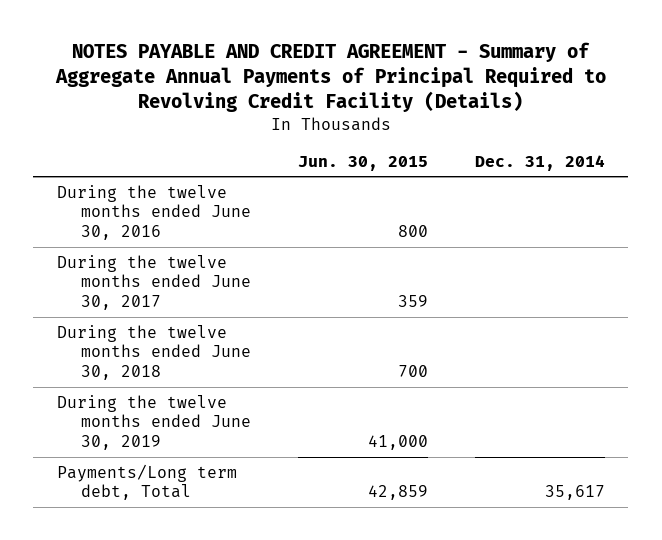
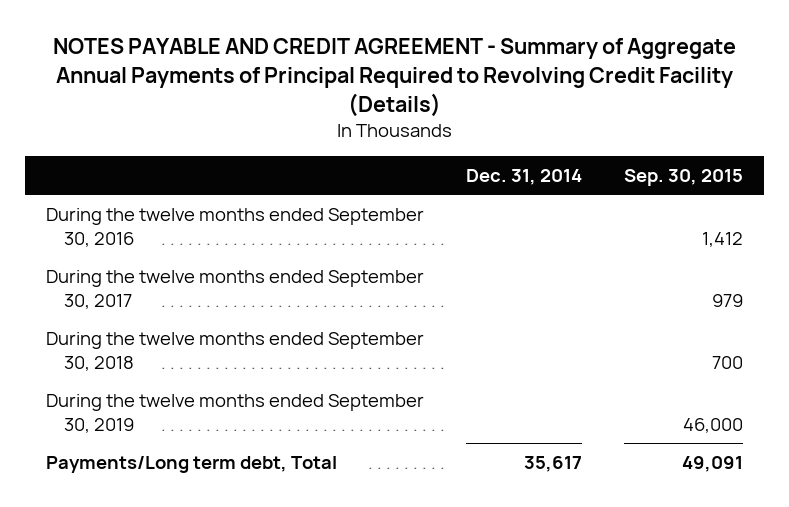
[297,155,428,171] Jun. 30, 2015 -> none
none -> [624,168,744,186] Sep. 30, 2015
[56,184,252,241] During the twelve months ended June 30, 2016 -> [45,208,424,247] During the twelve months ended September 30, 2016
[56,254,252,311] During the twelve months ended June 30, 2017 -> [45,270,424,309] During the twelve months ended September 30, 2017
[56,324,252,381] During the twelve months ended June 30, 2018 -> [45,332,424,371] During the twelve months ended September 30, 2018
[56,394,252,451] During the twelve months ended June 30, 2019 -> [45,394,424,433] During the twelve months ended September 30, 2019

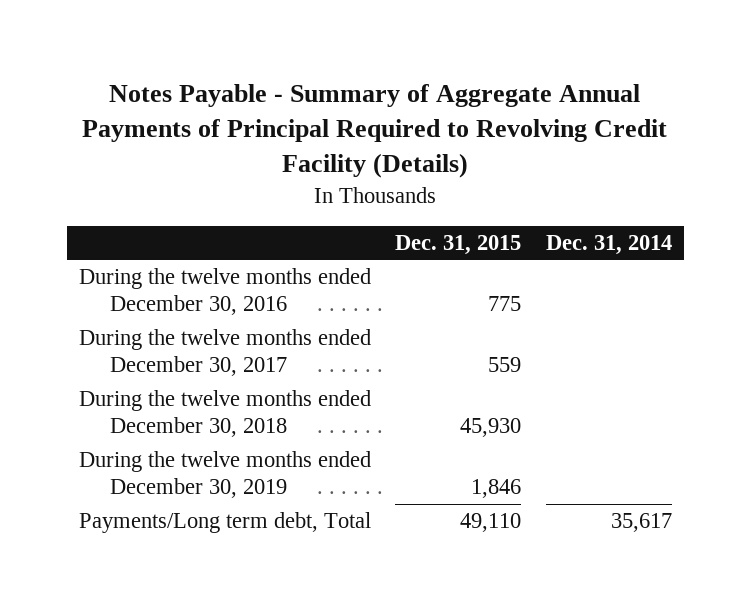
[52,37,736,117] NOTES PAYABLE AND CREDIT AGREEMENT - Summary of Aggregate Annual Payments of Principal Required to Revolving Credit Facility (Details) -> [82,84,668,179] Notes Payable - Summary of Aggregate Annual Payments of Principal Required to Revolving Credit Facility (Details)
[624,168,744,186] Sep. 30, 2015 -> none
none -> [395,234,522,255] Dec. 31, 2015
[45,208,424,247] During the twelve months ended September 30, 2016 -> [79,268,372,316] During the twelve months ended December 30, 2016
[45,270,424,309] During the twelve months ended September 30, 2017 -> [79,329,372,377] During the twelve months ended December 30, 2017
[45,332,424,371] During the twelve months ended September 30, 2018 -> [79,390,372,438] During the twelve months ended December 30, 2018
[45,394,424,433] During the twelve months ended September 30, 2019 -> [79,451,372,499] During the twelve months ended December 30, 2019

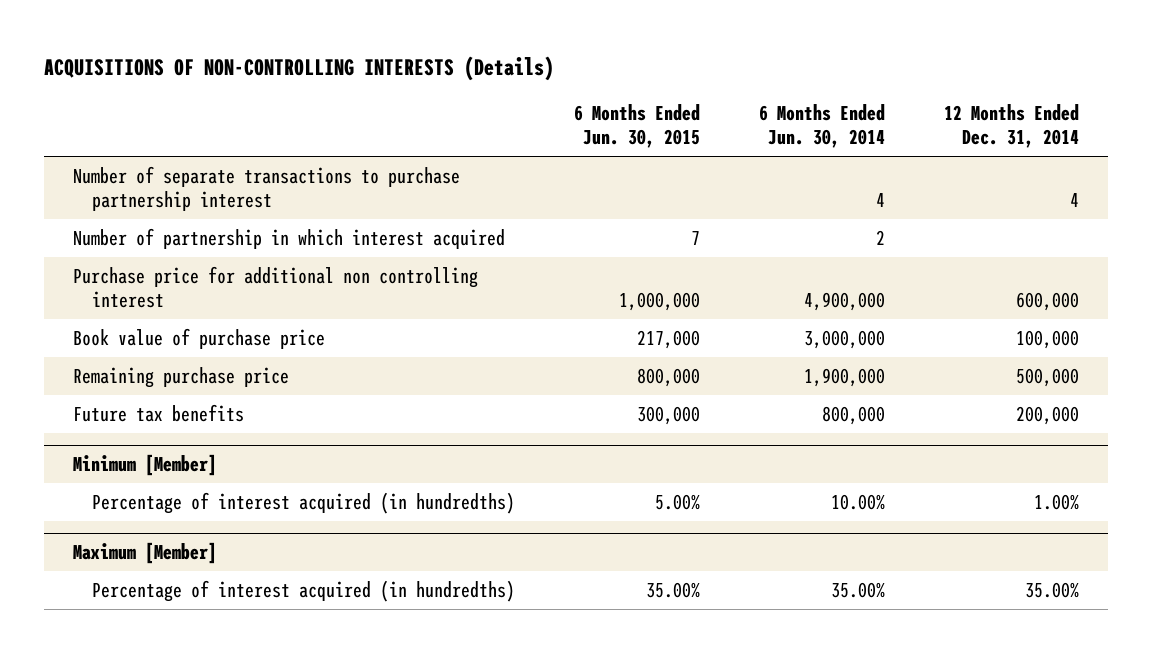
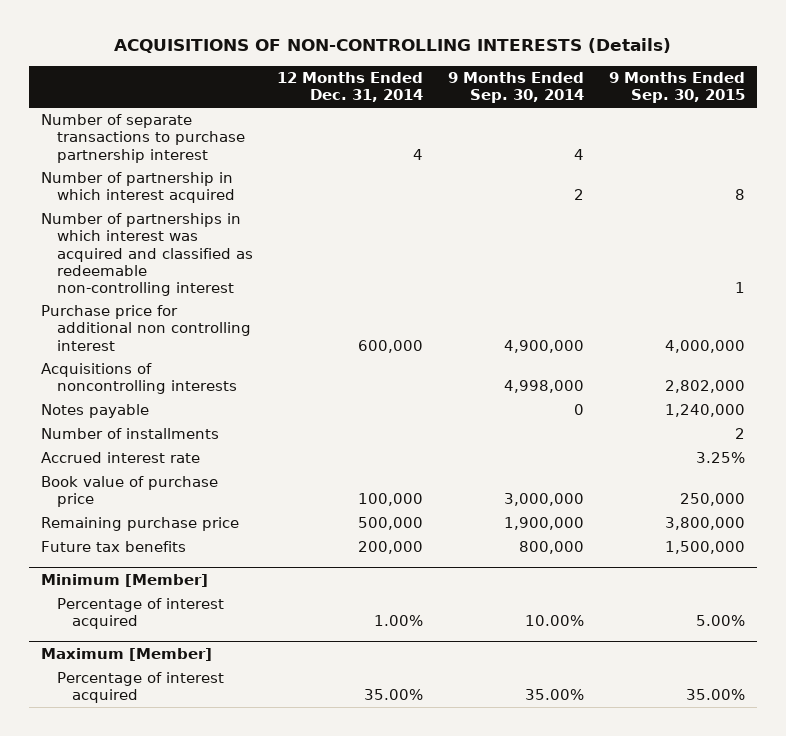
[573,104,700,149] 6 Months Ended Jun. 30, 2015 -> none
[758,104,885,149] 6 Months Ended Jun. 30, 2014 -> none
none -> [448,72,585,104] 9 Months Ended Sep. 30, 2014
none -> [609,72,746,104] 9 Months Ended Sep. 30, 2015
none -> [41,213,253,296] Number of partnerships in which interest was acquired and classified as redeemable non-controlling interest
none -> [41,363,237,395] Acquisitions of noncontrolling interests
none -> [41,404,150,419] Notes payable
none -> [41,428,220,440] Number of installments
none -> [41,452,201,464] Accrued interest rate
[92,491,516,514] Percentage of interest acquired (in hundredths) -> [56,598,224,630] Percentage of interest acquired
[92,579,516,602] Percentage of interest acquired (in hundredths) -> [56,672,224,704] Percentage of interest acquired

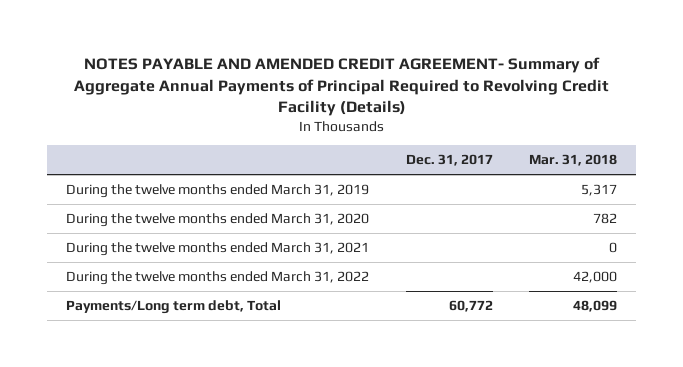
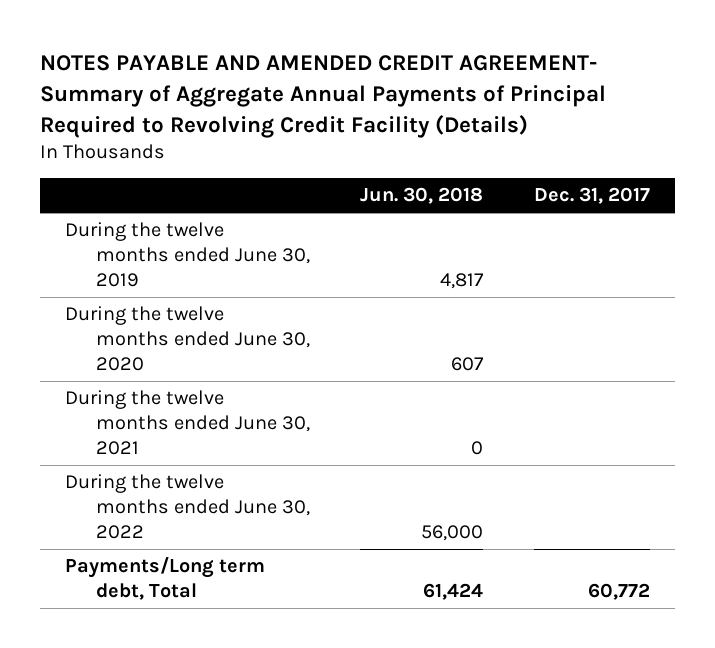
[529,154,618,167] Mar. 31, 2018 -> none
none -> [360,187,484,205] Jun. 30, 2018
[65,184,369,199] During the twelve months ended March 31, 2019 -> [64,222,311,288] During the twelve months ended June 30, 2019
[65,213,369,228] During the twelve months ended March 31, 2020 -> [64,306,311,372] During the twelve months ended June 30, 2020
[65,242,369,257] During the twelve months ended March 31, 2021 -> [64,390,311,456] During the twelve months ended June 30, 2021
[65,271,369,286] During the twelve months ended March 31, 2022 -> [64,474,311,540] During the twelve months ended June 30, 2022

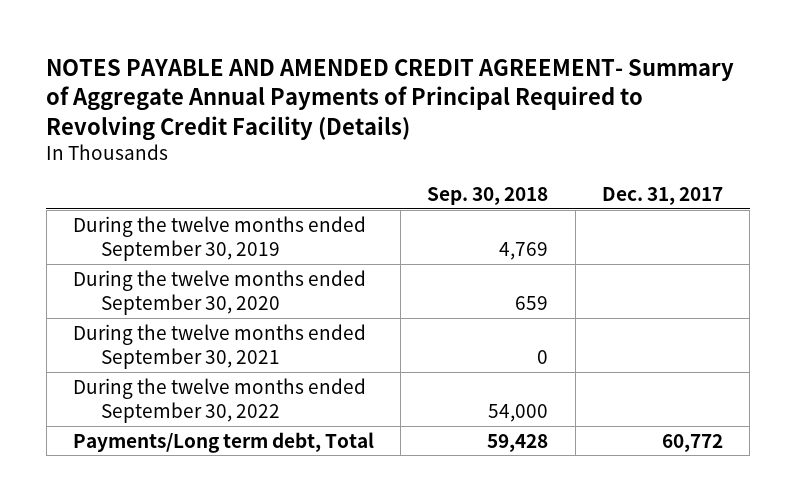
[360,187,484,205] Jun. 30, 2018 -> none
none -> [427,187,549,206] Sep. 30, 2018
[64,222,311,288] During the twelve months ended June 30, 2019 -> [72,215,366,261] During the twelve months ended September 30, 2019
[64,306,311,372] During the twelve months ended June 30, 2020 -> [72,269,366,315] During the twelve months ended September 30, 2020
[64,390,311,456] During the twelve months ended June 30, 2021 -> [72,323,366,369] During the twelve months ended September 30, 2021
[64,474,311,540] During the twelve months ended June 30, 2022 -> [72,377,366,423] During the twelve months ended September 30, 2022

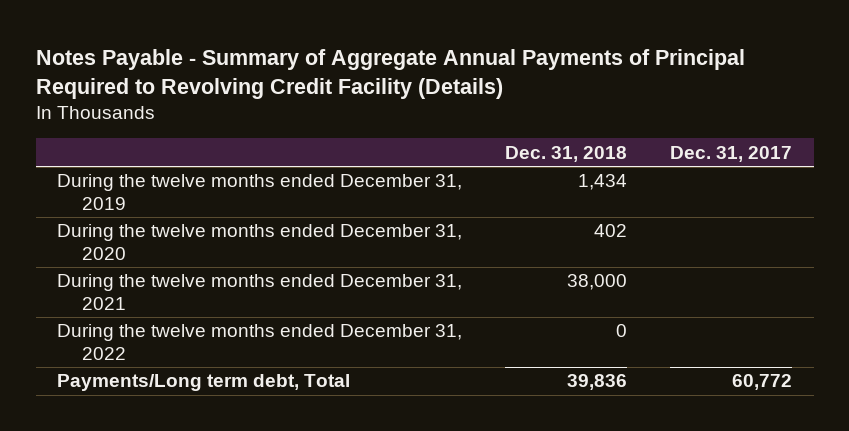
[46,58,735,141] NOTES PAYABLE AND AMENDED CREDIT AGREEMENT- Summary of Aggregate Annual Payments of Principal Required to Revolving Credit Facility (Details) -> [35,48,745,99] Notes Payable - Summary of Aggregate Annual Payments of Principal Required to Revolving Credit Facility (Details)
[427,187,549,206] Sep. 30, 2018 -> none
none -> [505,145,628,162] Dec. 31, 2018
[72,215,366,261] During the twelve months ended September 30, 2019 -> [57,174,463,210] During the twelve months ended December 31, 2019
[72,269,366,315] During the twelve months ended September 30, 2020 -> [57,224,463,260] During the twelve months ended December 31, 2020
[72,323,366,369] During the twelve months ended September 30, 2021 -> [57,274,463,310] During the twelve months ended December 31, 2021
[72,377,366,423] During the twelve months ended September 30, 2022 -> [57,324,463,360] During the twelve months ended December 31, 2022

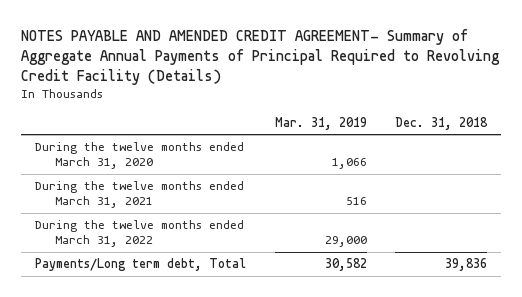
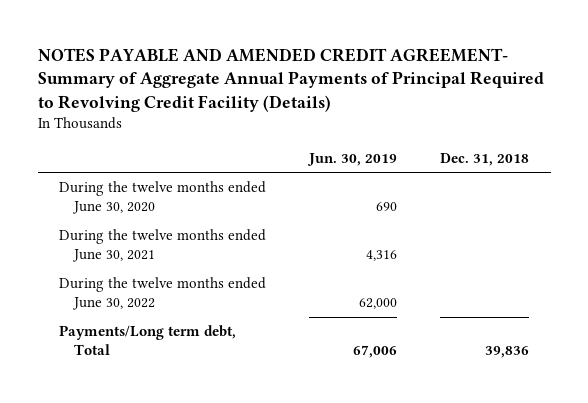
[274,116,367,130] Mar. 31, 2019 -> none
none -> [307,152,398,166] Jun. 30, 2019
[35,142,245,170] During the twelve months ended March 31, 2020 -> [59,181,267,215] During the twelve months ended June 30, 2020
[35,181,245,209] During the twelve months ended March 31, 2021 -> [59,229,267,263] During the twelve months ended June 30, 2021
[35,220,245,248] During the twelve months ended March 31, 2022 -> [59,277,267,311] During the twelve months ended June 30, 2022

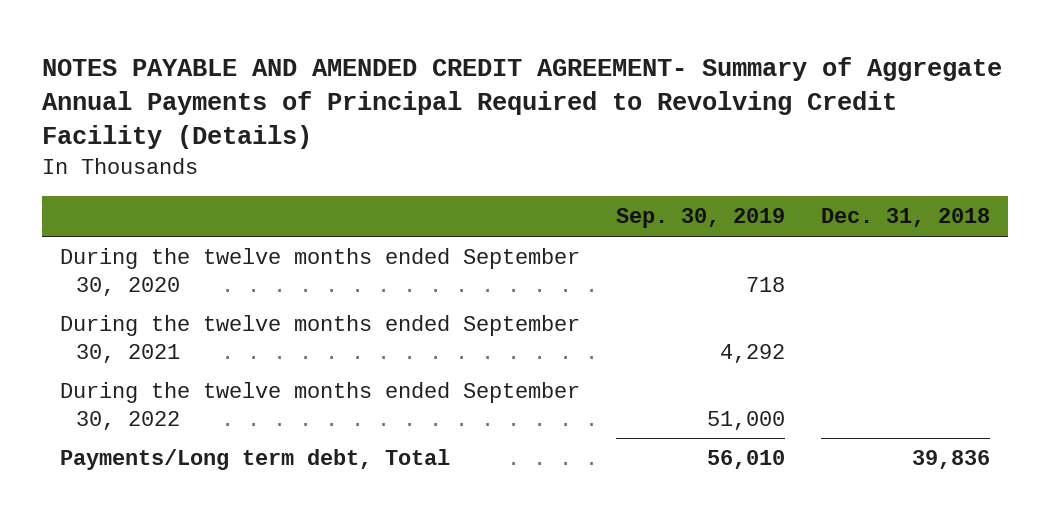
[307,152,398,166] Jun. 30, 2019 -> none
none -> [615,208,785,229] Sep. 30, 2019
[59,181,267,215] During the twelve months ended June 30, 2020 -> [59,248,580,296] During the twelve months ended September 30, 2020
[59,229,267,263] During the twelve months ended June 30, 2021 -> [59,315,580,363] During the twelve months ended September 30, 2021
[59,277,267,311] During the twelve months ended June 30, 2022 -> [59,382,580,430] During the twelve months ended September 30, 2022

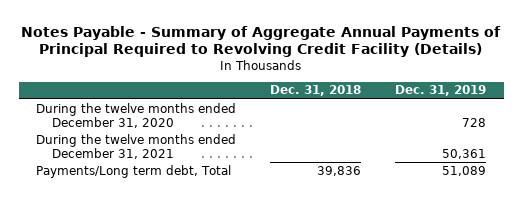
[41,56,1002,150] NOTES PAYABLE AND AMENDED CREDIT AGREEMENT- Summary of Aggregate Annual Payments of Principal Required to Revolving Credit Facility (Details) -> [21,25,502,58] Notes Payable - Summary of Aggregate Annual Payments of Principal Required to Revolving Credit Facility (Details)
[615,208,785,229] Sep. 30, 2019 -> none
none -> [395,85,487,97] Dec. 31, 2019
[59,382,580,430] During the twelve months ended September 30, 2022 -> none
[59,248,580,296] During the twelve months ended September 30, 2020 -> [35,102,236,128] During the twelve months ended December 31, 2020
[59,315,580,363] During the twelve months ended September 30, 2021 -> [35,133,236,159] During the twelve months ended December 31, 2021

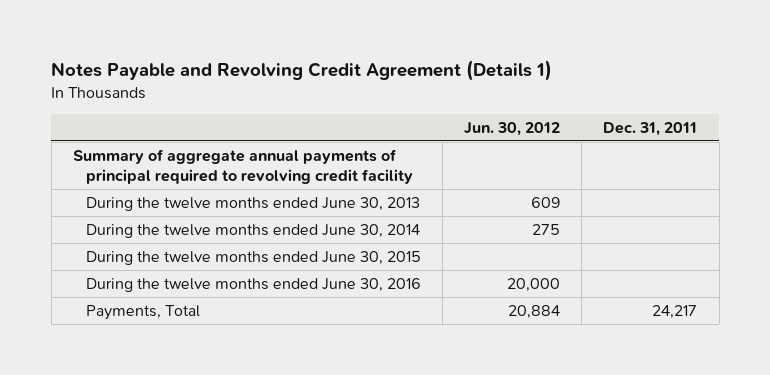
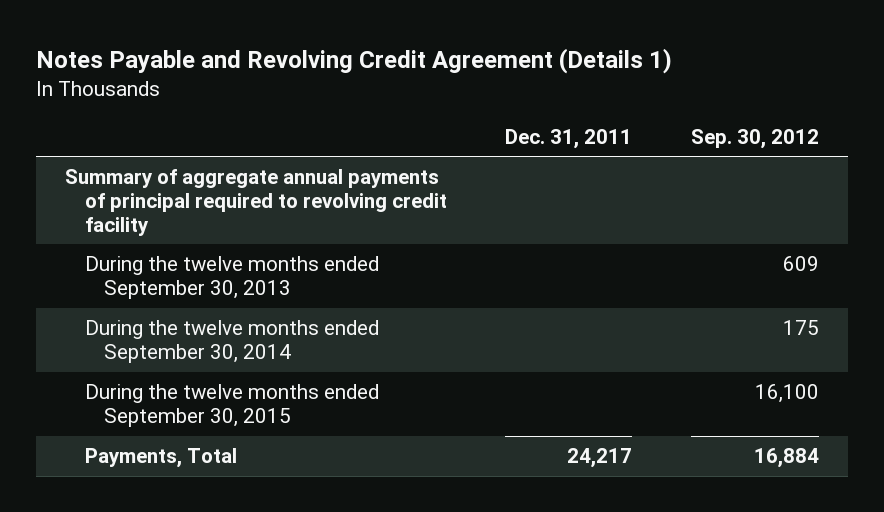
[464,121,561,136] Jun. 30, 2012 -> none
none -> [691,128,820,149] Sep. 30, 2012
[86,277,422,292] During the twelve months ended June 30, 2016 -> none
[86,196,421,211] During the twelve months ended June 30, 2013 -> [84,256,379,300] During the twelve months ended September 30, 2013
[86,223,421,238] During the twelve months ended June 30, 2014 -> [84,320,379,364] During the twelve months ended September 30, 2014
[86,250,422,265] During the twelve months ended June 30, 2015 -> [84,384,379,428] During the twelve months ended September 30, 2015

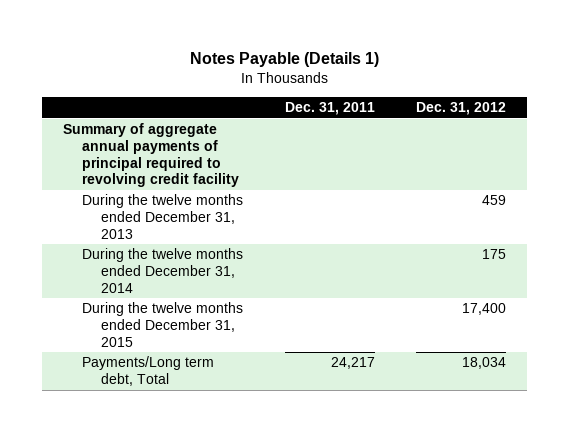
[35,47,672,74] Notes Payable and Revolving Credit Agreement (Details 1) -> [189,51,379,67] Notes Payable (Details 1)
[691,128,820,149] Sep. 30, 2012 -> none
none -> [416,101,507,115] Dec. 31, 2012
[84,256,379,300] During the twelve months ended September 30, 2013 -> [82,194,244,239] During the twelve months ended December 31, 2013
[84,320,379,364] During the twelve months ended September 30, 2014 -> [82,248,244,293] During the twelve months ended December 31, 2014
[84,384,379,428] During the twelve months ended September 30, 2015 -> [82,302,244,347] During the twelve months ended December 31, 2015
[84,448,237,469] Payments, Total -> [82,356,215,386] Payments/Long term debt, Total

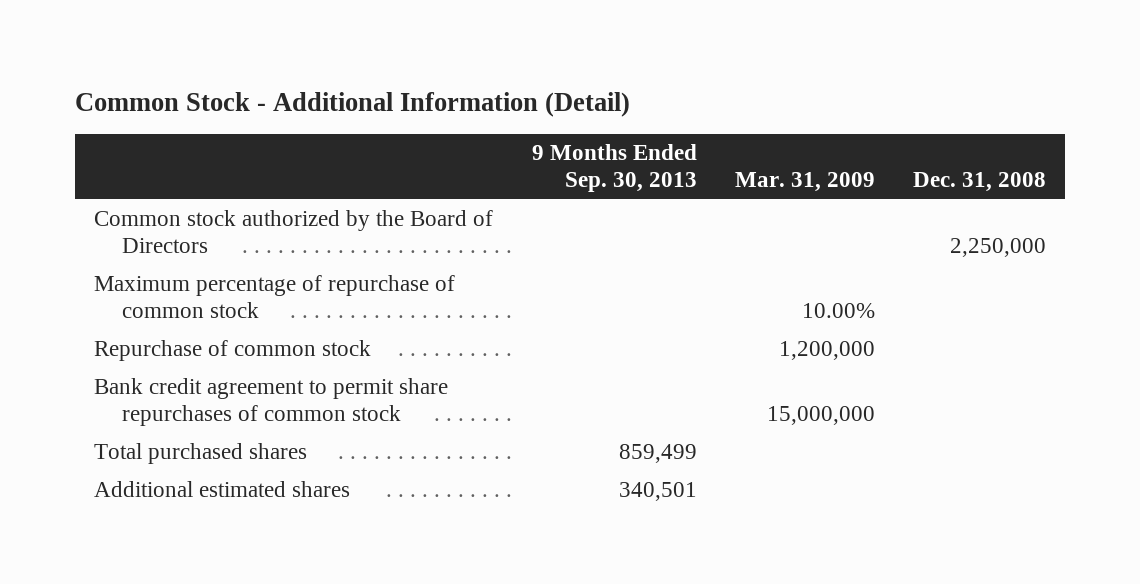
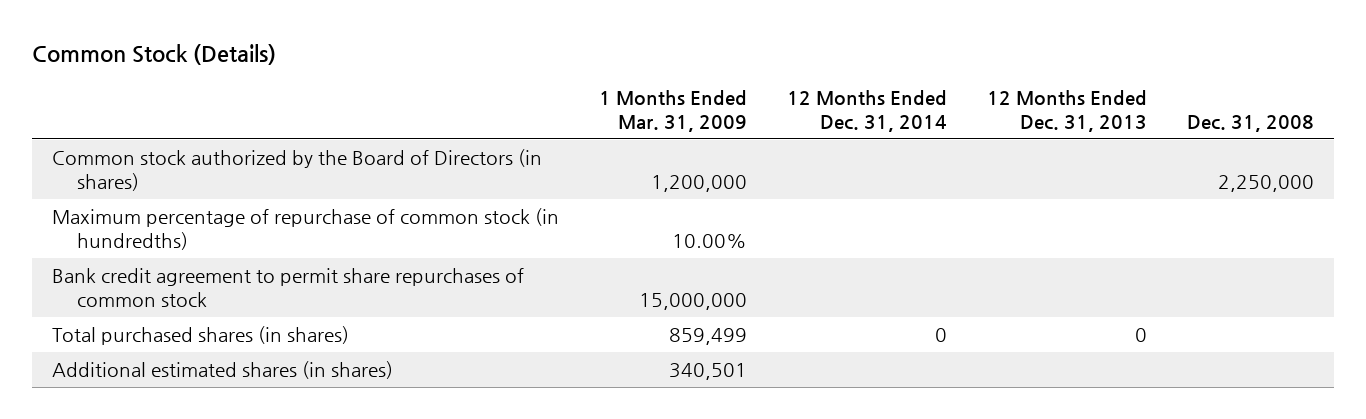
[75,92,631,118] Common Stock - Additional Information (Detail) -> [31,44,276,66] Common Stock (Details)
[531,144,697,193] 9 Months Ended Sep. 30, 2013 -> none
[734,172,875,193] Mar. 31, 2009 -> none
none -> [598,90,747,132] 1 Months Ended Mar. 31, 2009
none -> [787,90,948,132] 12 Months Ended Dec. 31, 2014
none -> [987,90,1148,132] 12 Months Ended Dec. 31, 2013
[94,340,372,362] Repurchase of common stock -> none
[94,210,494,254] Common stock authorized by the Board of Directors -> [51,149,542,191] Common stock authorized by the Board of Directors (in shares)
[94,275,456,319] Maximum percentage of repurchase of common stock -> [51,208,559,250] Maximum percentage of repurchase of common stock (in hundredths)
[94,443,308,465] Total purchased shares -> [51,326,349,346] Total purchased shares (in shares)
[94,481,351,498] Additional estimated shares -> [51,361,393,380] Additional estimated shares (in shares)

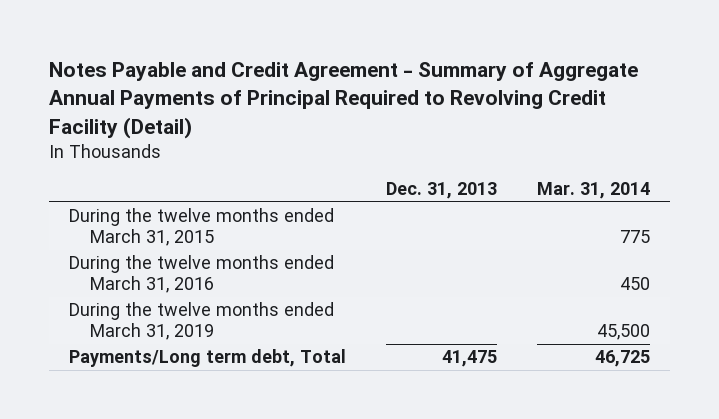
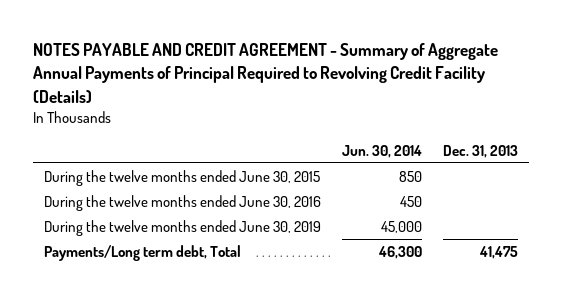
[49,62,639,139] Notes Payable and Credit Agreement - Summary of Aggregate Annual Payments of Principal Required to Revolving Credit Facility (Detail) -> [32,43,498,103] NOTES PAYABLE AND CREDIT AGREEMENT - Summary of Aggregate Annual Payments of Principal Required to Revolving Credit Facility (Details)
[537,182,651,200] Mar. 31, 2014 -> none
none -> [341,144,422,158] Jun. 30, 2014
[69,208,335,247] During the twelve months ended March 31, 2015 -> [43,169,320,186] During the twelve months ended June 30, 2015
[69,255,335,294] During the twelve months ended March 31, 2016 -> [43,194,321,211] During the twelve months ended June 30, 2016
[69,302,335,341] During the twelve months ended March 31, 2019 -> [43,219,321,236] During the twelve months ended June 30, 2019

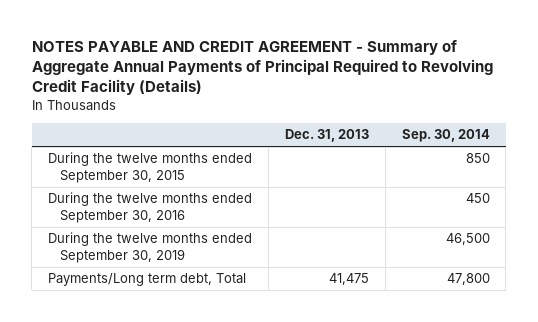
[341,144,422,158] Jun. 30, 2014 -> none
none -> [401,129,490,143] Sep. 30, 2014
[43,169,320,186] During the twelve months ended June 30, 2015 -> [48,152,253,183] During the twelve months ended September 30, 2015
[43,194,321,211] During the twelve months ended June 30, 2016 -> [48,192,253,223] During the twelve months ended September 30, 2016
[43,219,321,236] During the twelve months ended June 30, 2019 -> [48,232,253,263] During the twelve months ended September 30, 2019

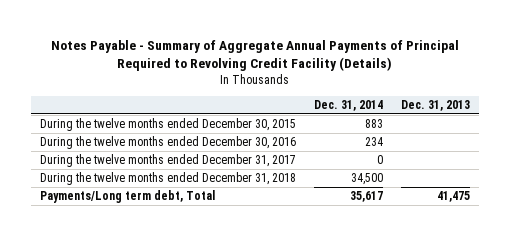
[31,39,493,96] NOTES PAYABLE AND CREDIT AGREEMENT - Summary of Aggregate Annual Payments of Principal Required to Revolving Credit Facility (Details) -> [51,39,460,72] Notes Payable - Summary of Aggregate Annual Payments of Principal Required to Revolving Credit Facility (Details)
[401,129,490,143] Sep. 30, 2014 -> none
none -> [314,100,384,112] Dec. 31, 2014
[48,152,253,183] During the twelve months ended September 30, 2015 -> [40,118,297,132] During the twelve months ended December 30, 2015
[48,192,253,223] During the twelve months ended September 30, 2016 -> [40,136,297,150] During the twelve months ended December 30, 2016
[48,232,253,263] During the twelve months ended September 30, 2019 -> [40,154,297,168] During the twelve months ended December 31, 2017
none -> [40,172,297,186] During the twelve months ended December 31, 2018

